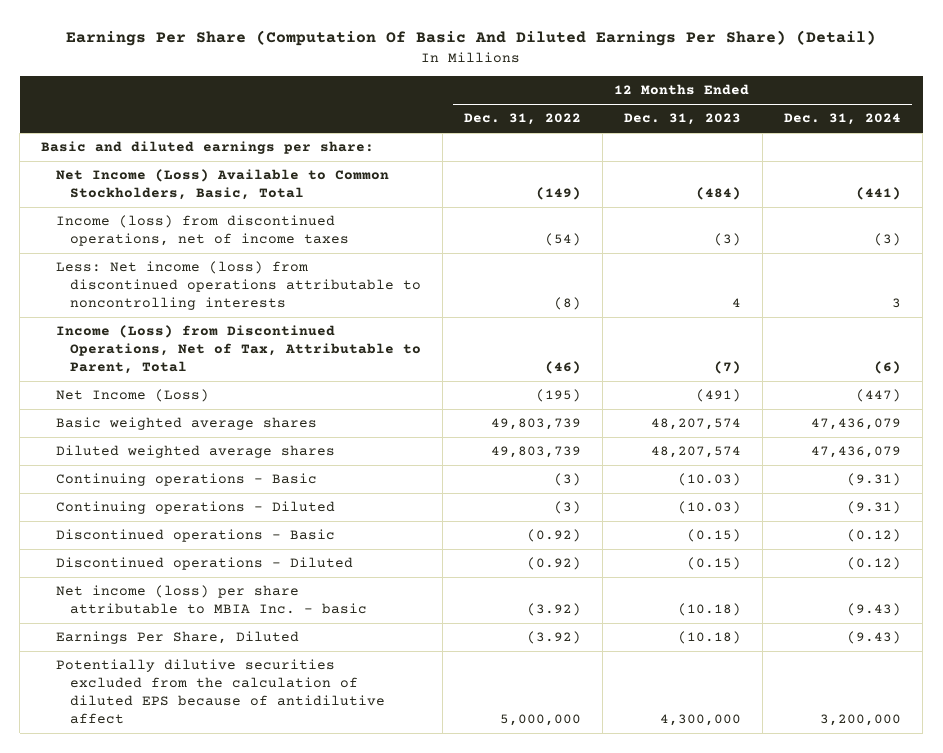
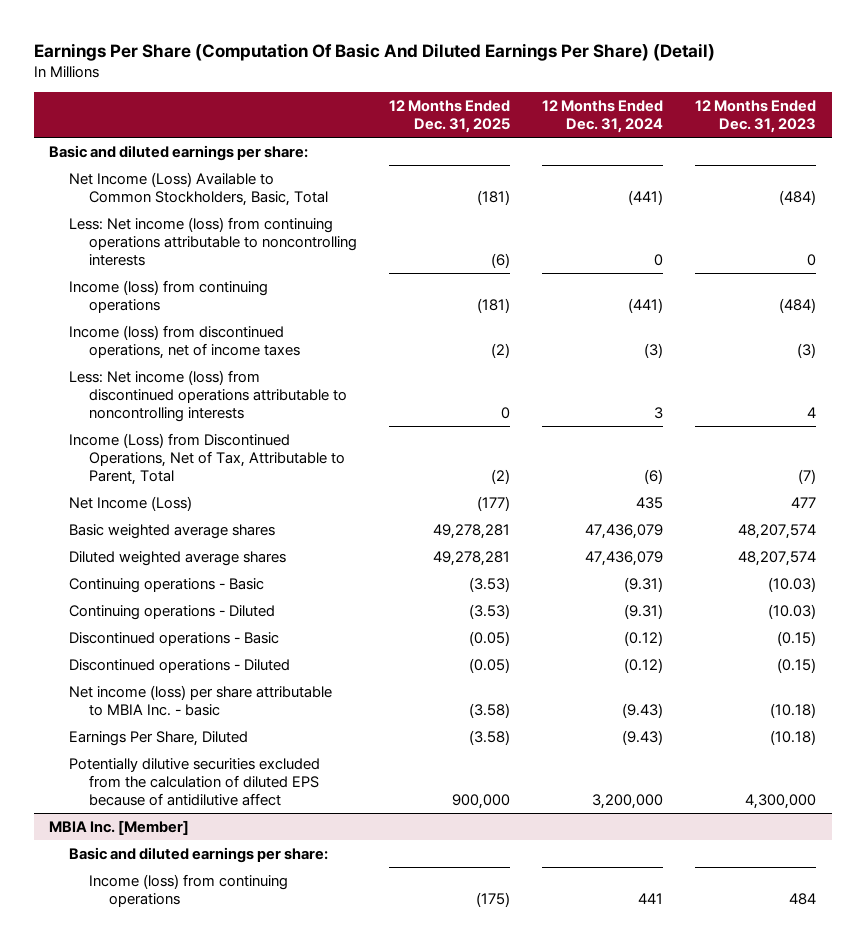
[463,113,581,126] Dec. 31, 2022 -> none
none -> [389,99,511,134] 12 Months Ended Dec. 31, 2025
none -> [69,216,358,267] Less: Net income (loss) from continuing operations attributable to noncontrolling interests
none -> [69,279,269,314] Income (loss) from continuing operations
[695,389,741,403] (491) -> [791,496,817,508] 477
[856,389,902,403] (447) -> [636,496,664,509] 435
none -> [49,819,190,835] MBIA Inc. [Member]
none -> [69,846,329,863] Basic and diluted earnings per share:
none -> [89,873,289,908] Income (loss) from continuing operations

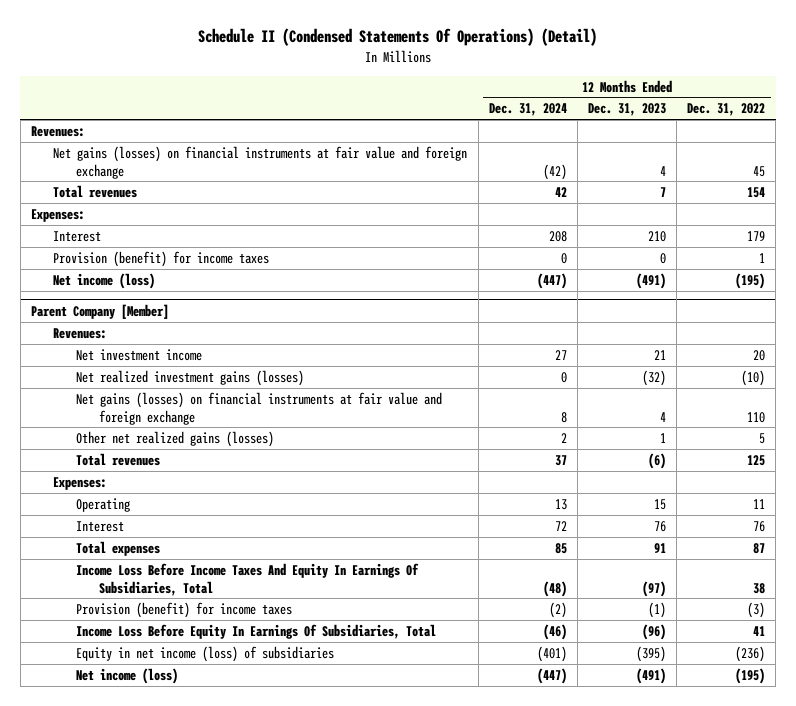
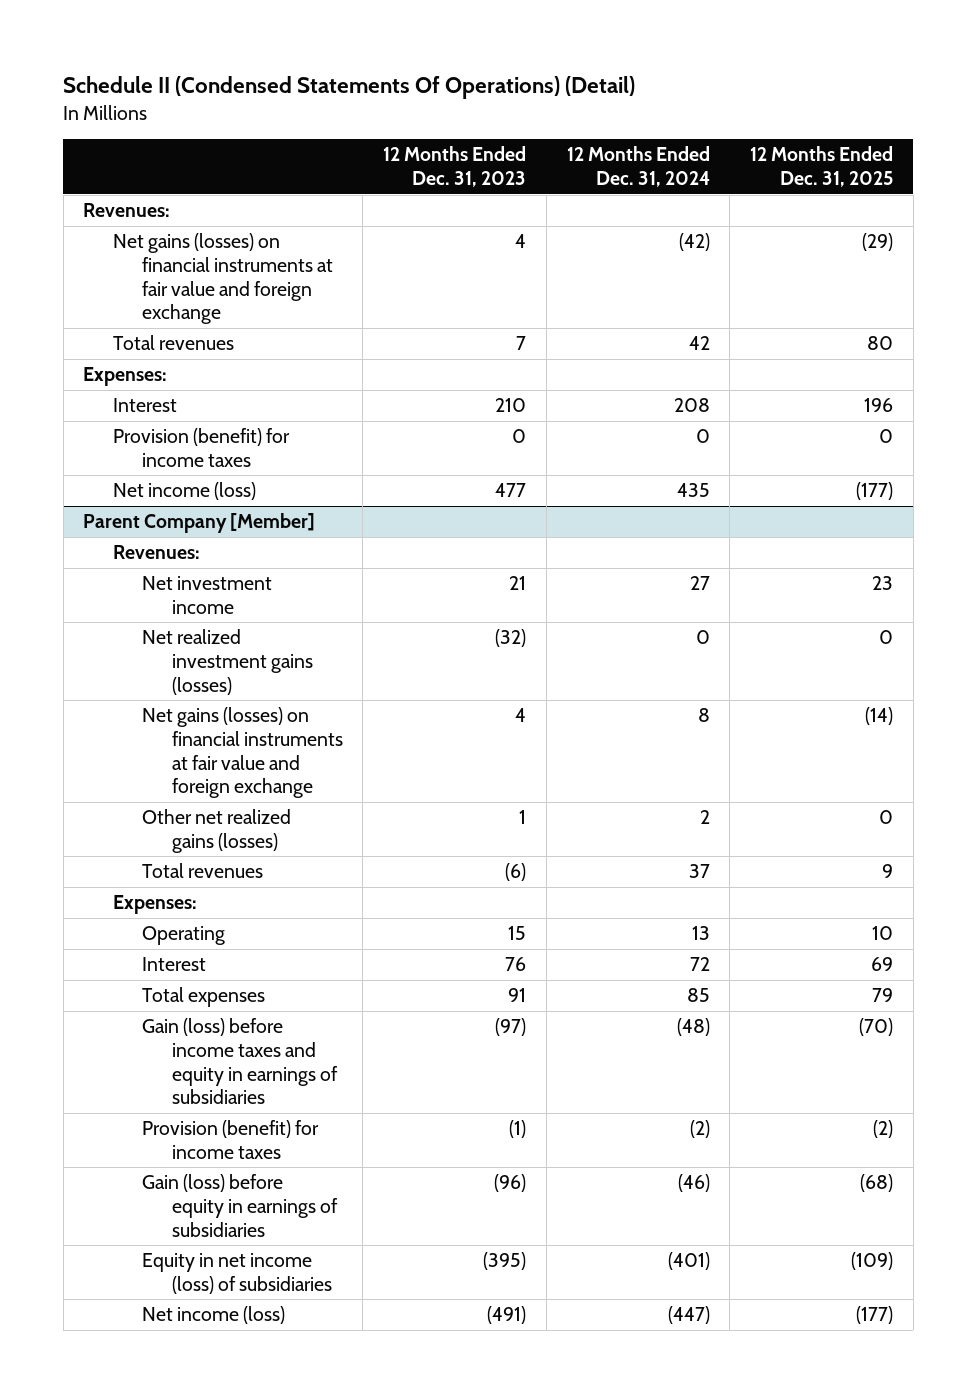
[687,103,766,117] Dec. 31, 2022 -> none
none -> [750,146,894,188] 12 Months Ended Dec. 31, 2025
[536,272,567,289] (447) -> [676,483,710,498] 435
[635,272,666,289] (491) -> [495,483,527,498] 477
[75,562,419,596] Income Loss Before Income Taxes And Equity In Earnings Of Subsidiaries, Total -> [142,1018,338,1105] Gain (loss) before income taxes and equity in earnings of subsidiaries
[75,623,436,639] Income Loss Before Equity In Earnings Of Subsidiaries, Total -> [142,1174,338,1237] Gain (loss) before equity in earnings of subsidiaries

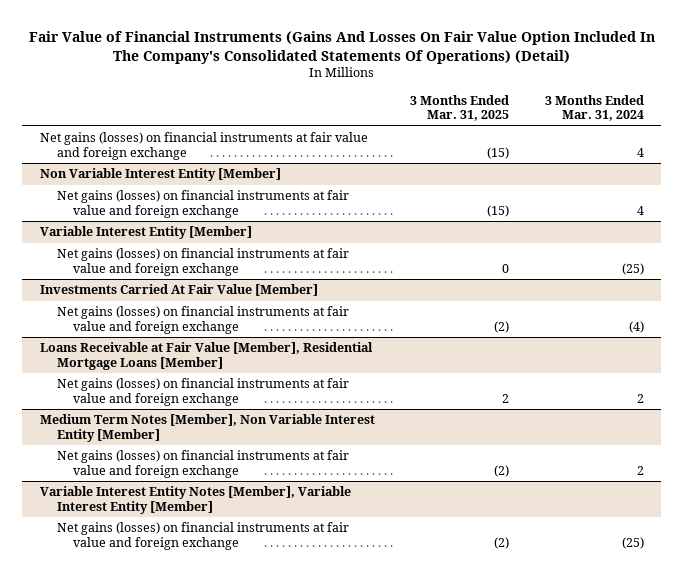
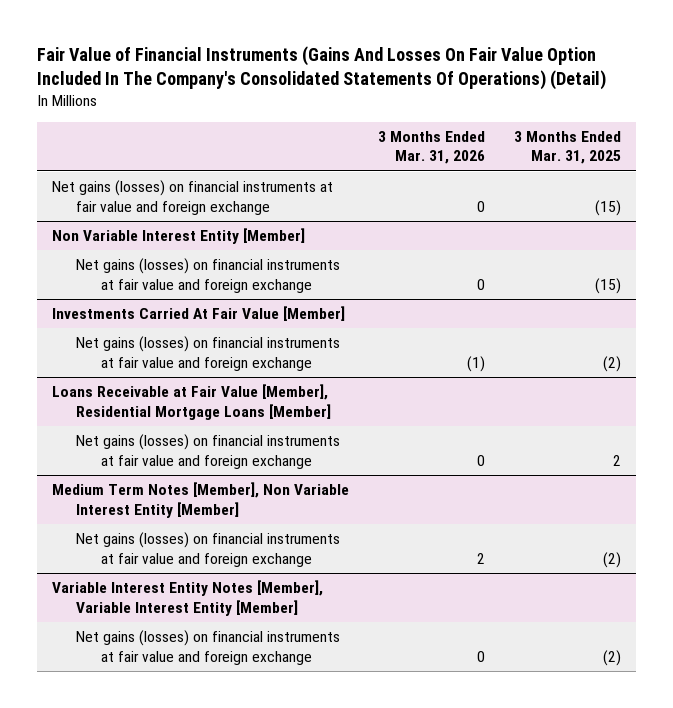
[544,94,644,122] 3 Months Ended Mar. 31, 2024 -> none
none -> [378,130,486,165] 3 Months Ended Mar. 31, 2026
[40,226,253,240] Variable Interest Entity [Member] -> none
[56,248,349,276] Net gains (losses) on financial instruments at fair value and foreign exchange -> none

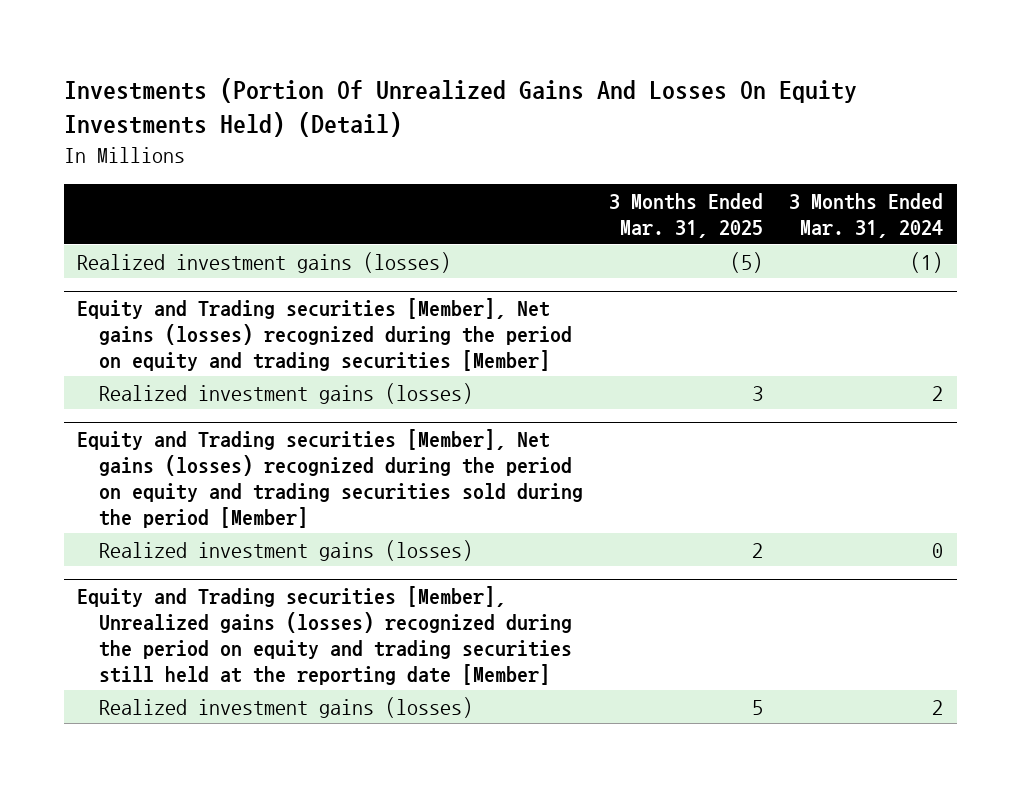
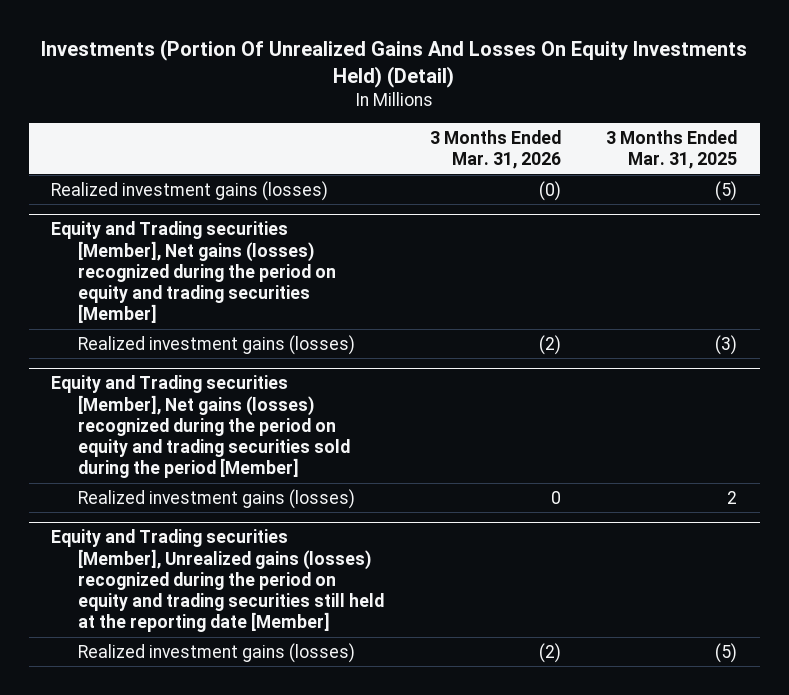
[789,193,944,239] 3 Months Ended Mar. 31, 2024 -> none
none -> [429,130,561,170] 3 Months Ended Mar. 31, 2026
[752,385,764,401] 3 -> [715,334,738,355] (3)
[752,699,764,715] 5 -> [715,642,738,663] (5)

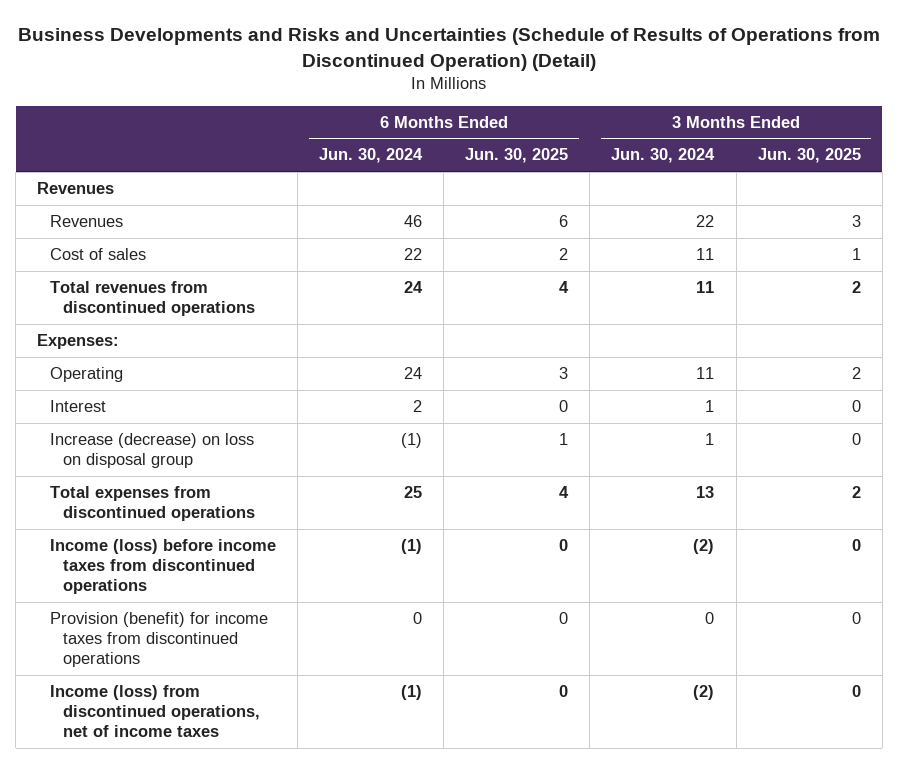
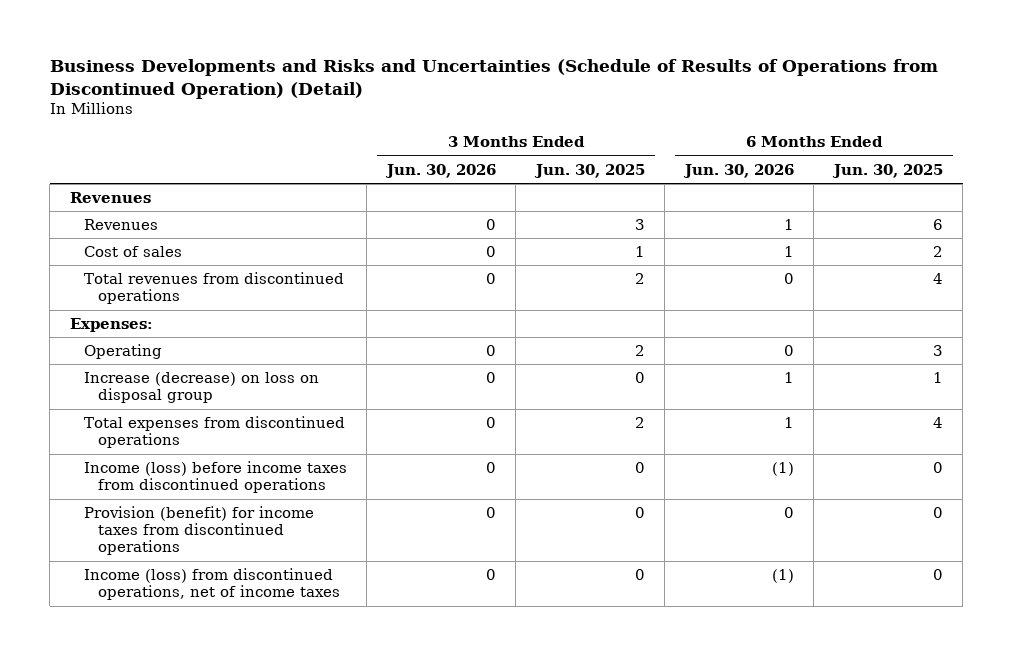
[319,148,424,164] Jun. 30, 2024 -> none
[611,148,716,164] Jun. 30, 2024 -> none
none -> [384,163,496,178] Jun. 30, 2026
none -> [682,163,794,178] Jun. 30, 2026
[50,400,107,413] Interest -> none

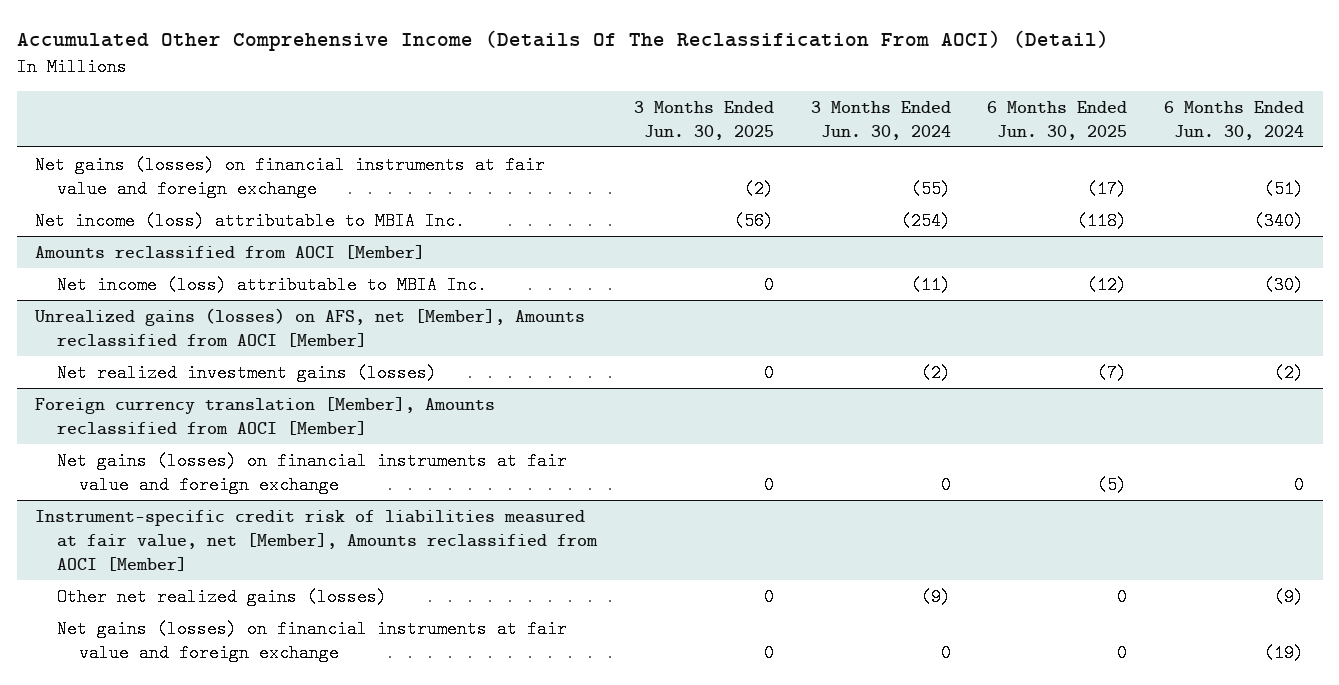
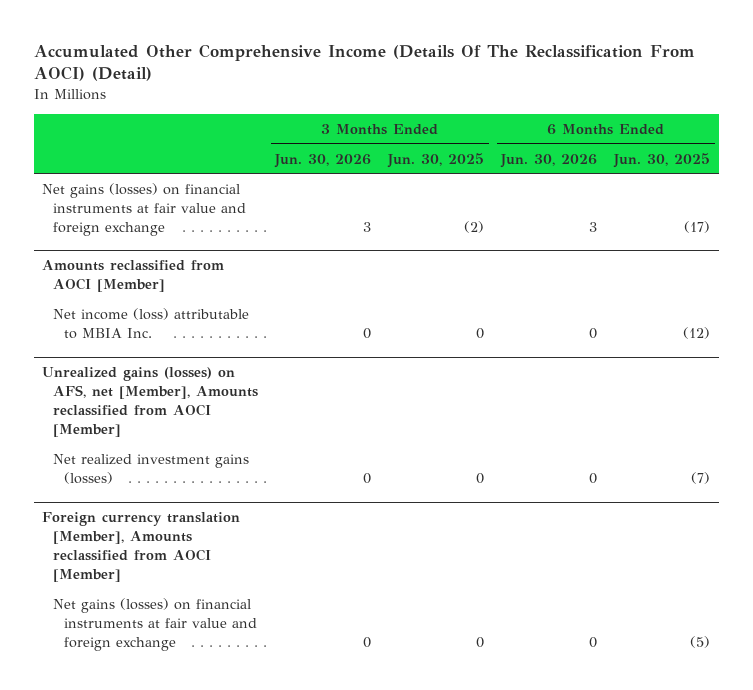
[810,100,951,140] 3 Months Ended Jun. 30, 2024 -> none
[1164,100,1305,140] 6 Months Ended Jun. 30, 2024 -> none
none -> [274,153,372,168] Jun. 30, 2026
none -> [500,153,598,168] Jun. 30, 2026
[35,211,466,230] Net income (loss) attributable to MBIA Inc. -> none
[35,509,599,571] Instrument-specific credit risk of liabilities measured at fair value, net [Member], Amounts reclassified from AOCI [Member] -> none
[57,587,388,606] Other net realized gains (losses) -> none
[57,619,568,662] Net gains (losses) on financial instruments at fair value and foreign exchange -> none

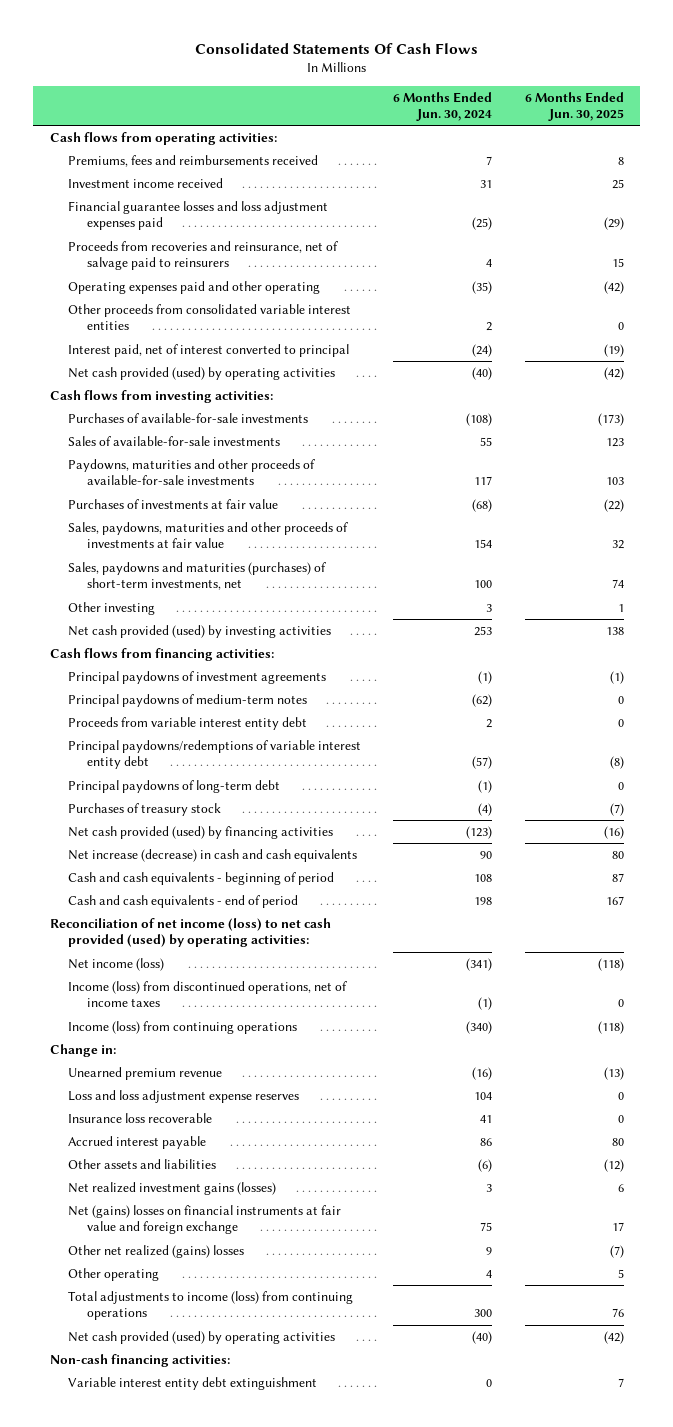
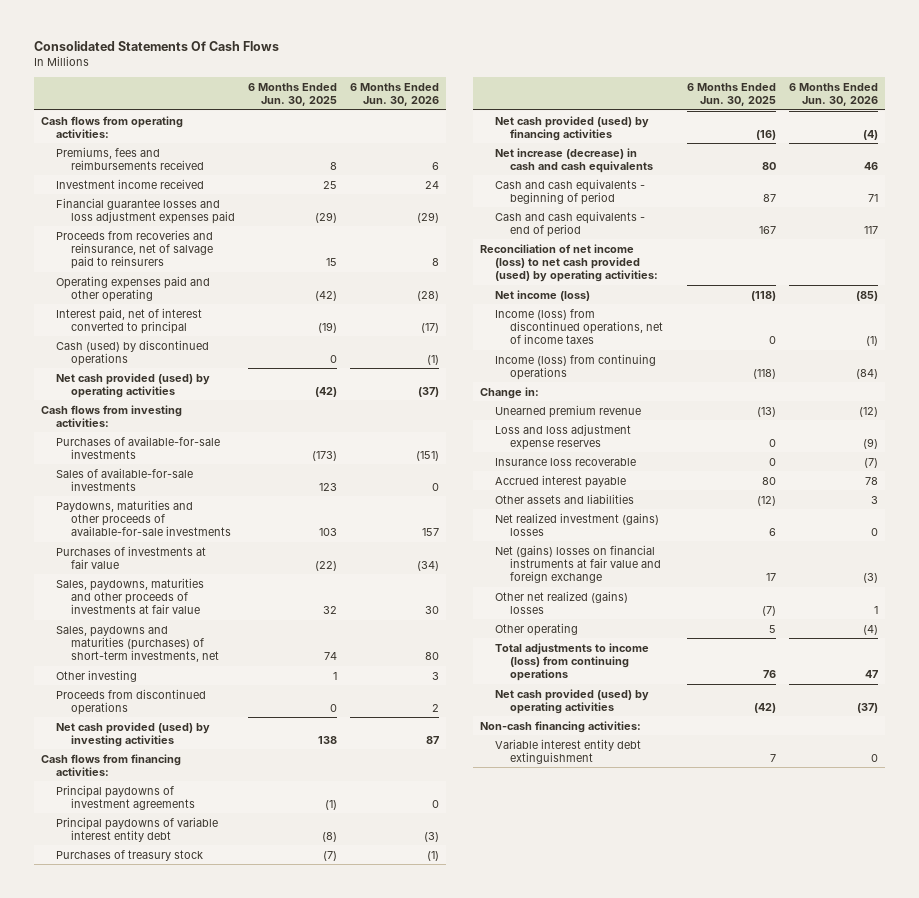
[393,91,493,122] 6 Months Ended Jun. 30, 2024 -> none
none -> [350,82,440,107] 6 Months Ended Jun. 30, 2026
[68,304,352,331] Other proceeds from consolidated variable interest entities -> none
none -> [55,339,209,366] Cash (used) by discontinued operations
none -> [55,688,206,715] Proceeds from discontinued operations
[68,694,308,708] Principal paydowns of medium-term notes -> none
[68,717,308,731] Proceeds from variable interest entity debt -> none
[68,780,281,794] Principal paydowns of long-term debt -> none
[68,740,362,770] Principal paydowns/redemptions of variable interest entity debt -> [55,816,218,842] Principal paydowns of variable interest entity debt
[68,1182,277,1196] Net realized investment gains (losses) -> [494,512,659,536] Net realized investment (gains) losses

